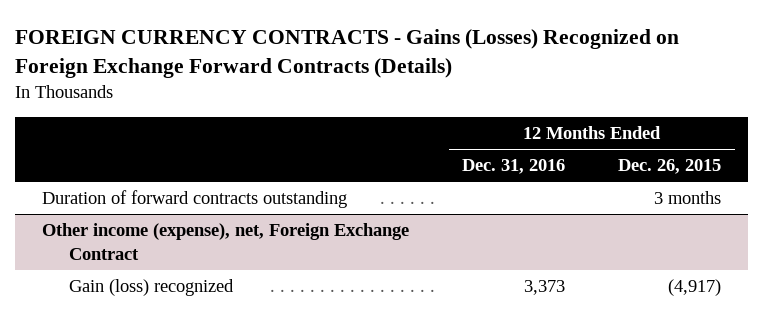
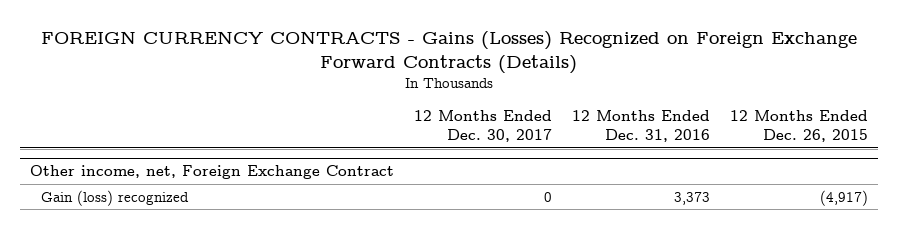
none -> [414,110,553,143] 12 Months Ended Dec. 30, 2017
[41,190,347,209] Duration of forward contracts outstanding -> none
[41,223,409,261] Other income (expense), net, Foreign Exchange Contract -> [30,165,395,180] Other income, net, Foreign Exchange Contract

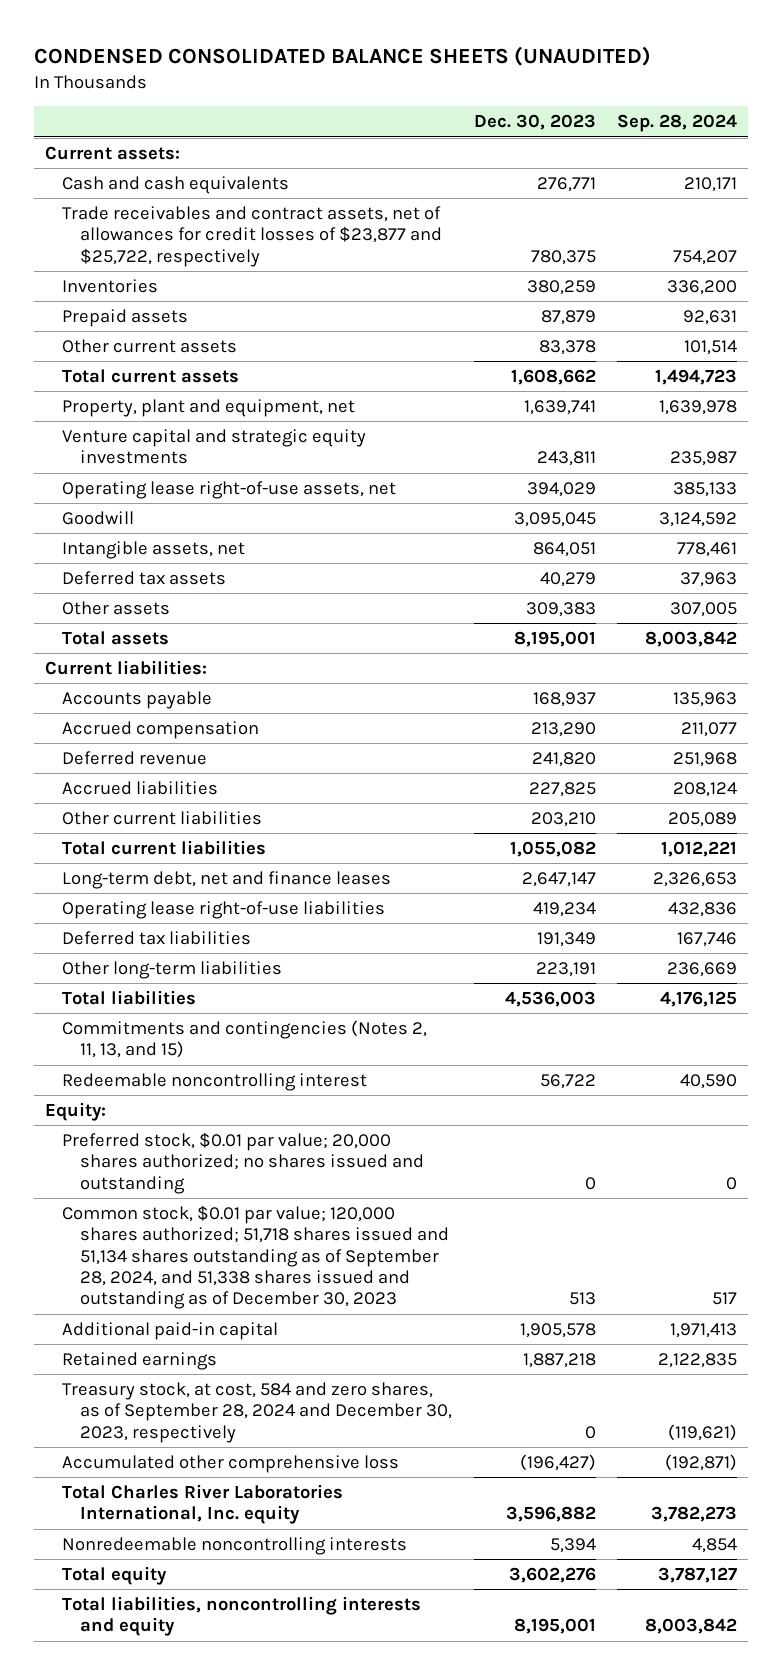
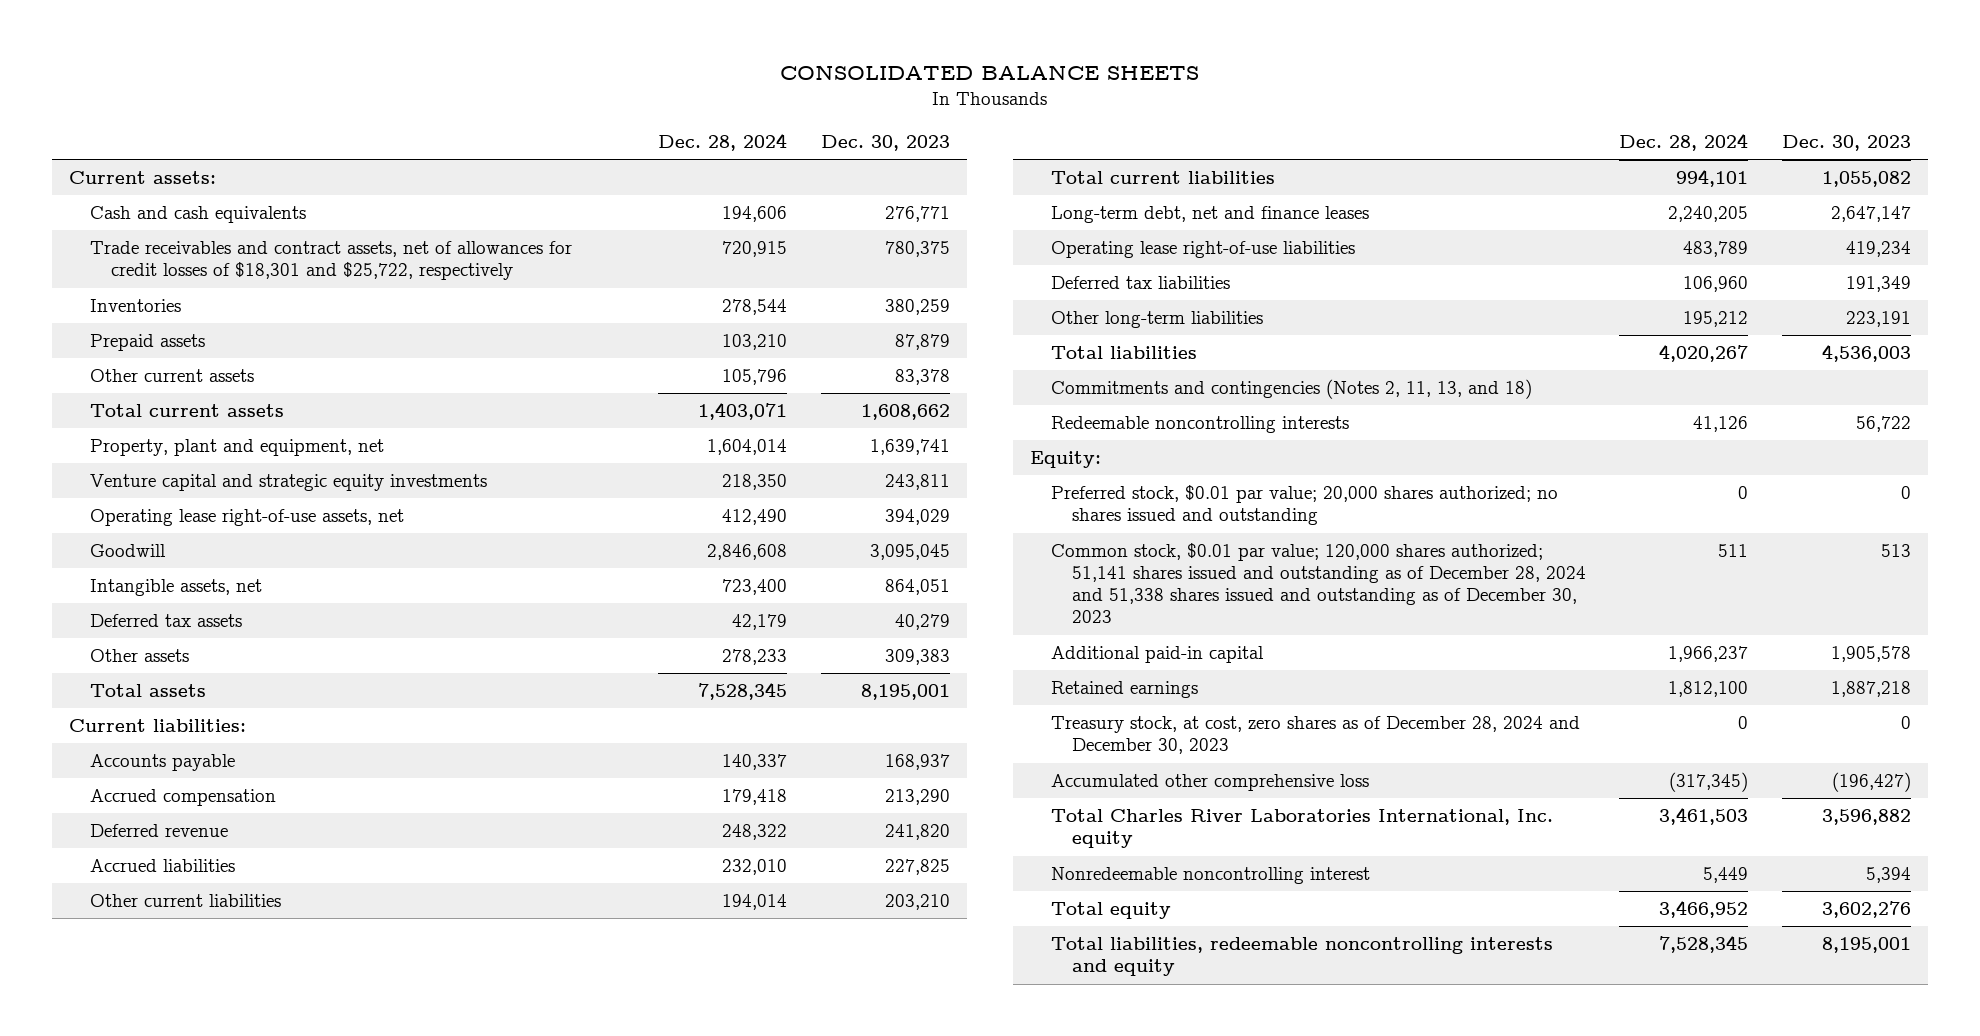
[33,45,651,66] CONDENSED CONSOLIDATED BALANCE SHEETS (UNAUDITED) -> [779,65,1199,81] CONSOLIDATED BALANCE SHEETS
[617,114,738,133] Sep. 28, 2024 -> none
none -> [658,132,788,151] Dec. 28, 2024
[62,205,443,267] Trade receivables and contract assets, net of allowances for credit losses of $23,877 and $25,722, respectively -> [89,241,572,281] Trade receivables and contract assets, net of allowances for credit losses of $18,301 and $25,722, respectively
[62,1019,428,1059] Commitments and contingencies (Notes 2, 11, 13, and 15) -> [1050,379,1532,400] Commitments and contingencies (Notes 2, 11, 13, and 18)
[62,1072,368,1091] Redeemable noncontrolling interest -> [1050,416,1349,434] Redeemable noncontrolling interests
[62,1204,450,1310] Common stock, $0.01 par value; 120,000 shares authorized; 51,718 shares issued and 51,134 shares outstanding as of September 28, 2024, and 51,338 shares issued and outstanding as of December 30, 2023 -> [1050,543,1586,624] Common stock, $0.01 par value; 120,000 shares authorized; 51,141 shares issued and outstanding as of December 28, 2024 and 51,338 shares issued and outstanding as of December 30, 2023
[62,1381,453,1443] Treasury stock, at cost, 584 and zero shares, as of September 28, 2024 and December 30, 2023, respectively -> [1050,716,1580,755] Treasury stock, at cost, zero shares as of December 28, 2024 and December 30, 2023
[62,1536,408,1555] Nonredeemable noncontrolling interests -> [1050,867,1370,885] Nonredeemable noncontrolling interest
[62,1595,422,1637] Total liabilities, noncontrolling interests and equity -> [1050,937,1553,977] Total liabilities, redeemable noncontrolling interests and equity

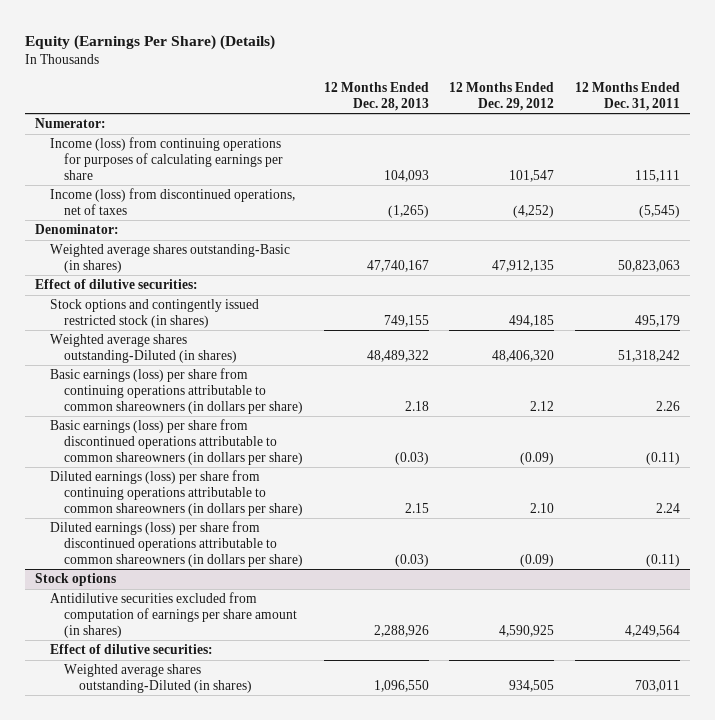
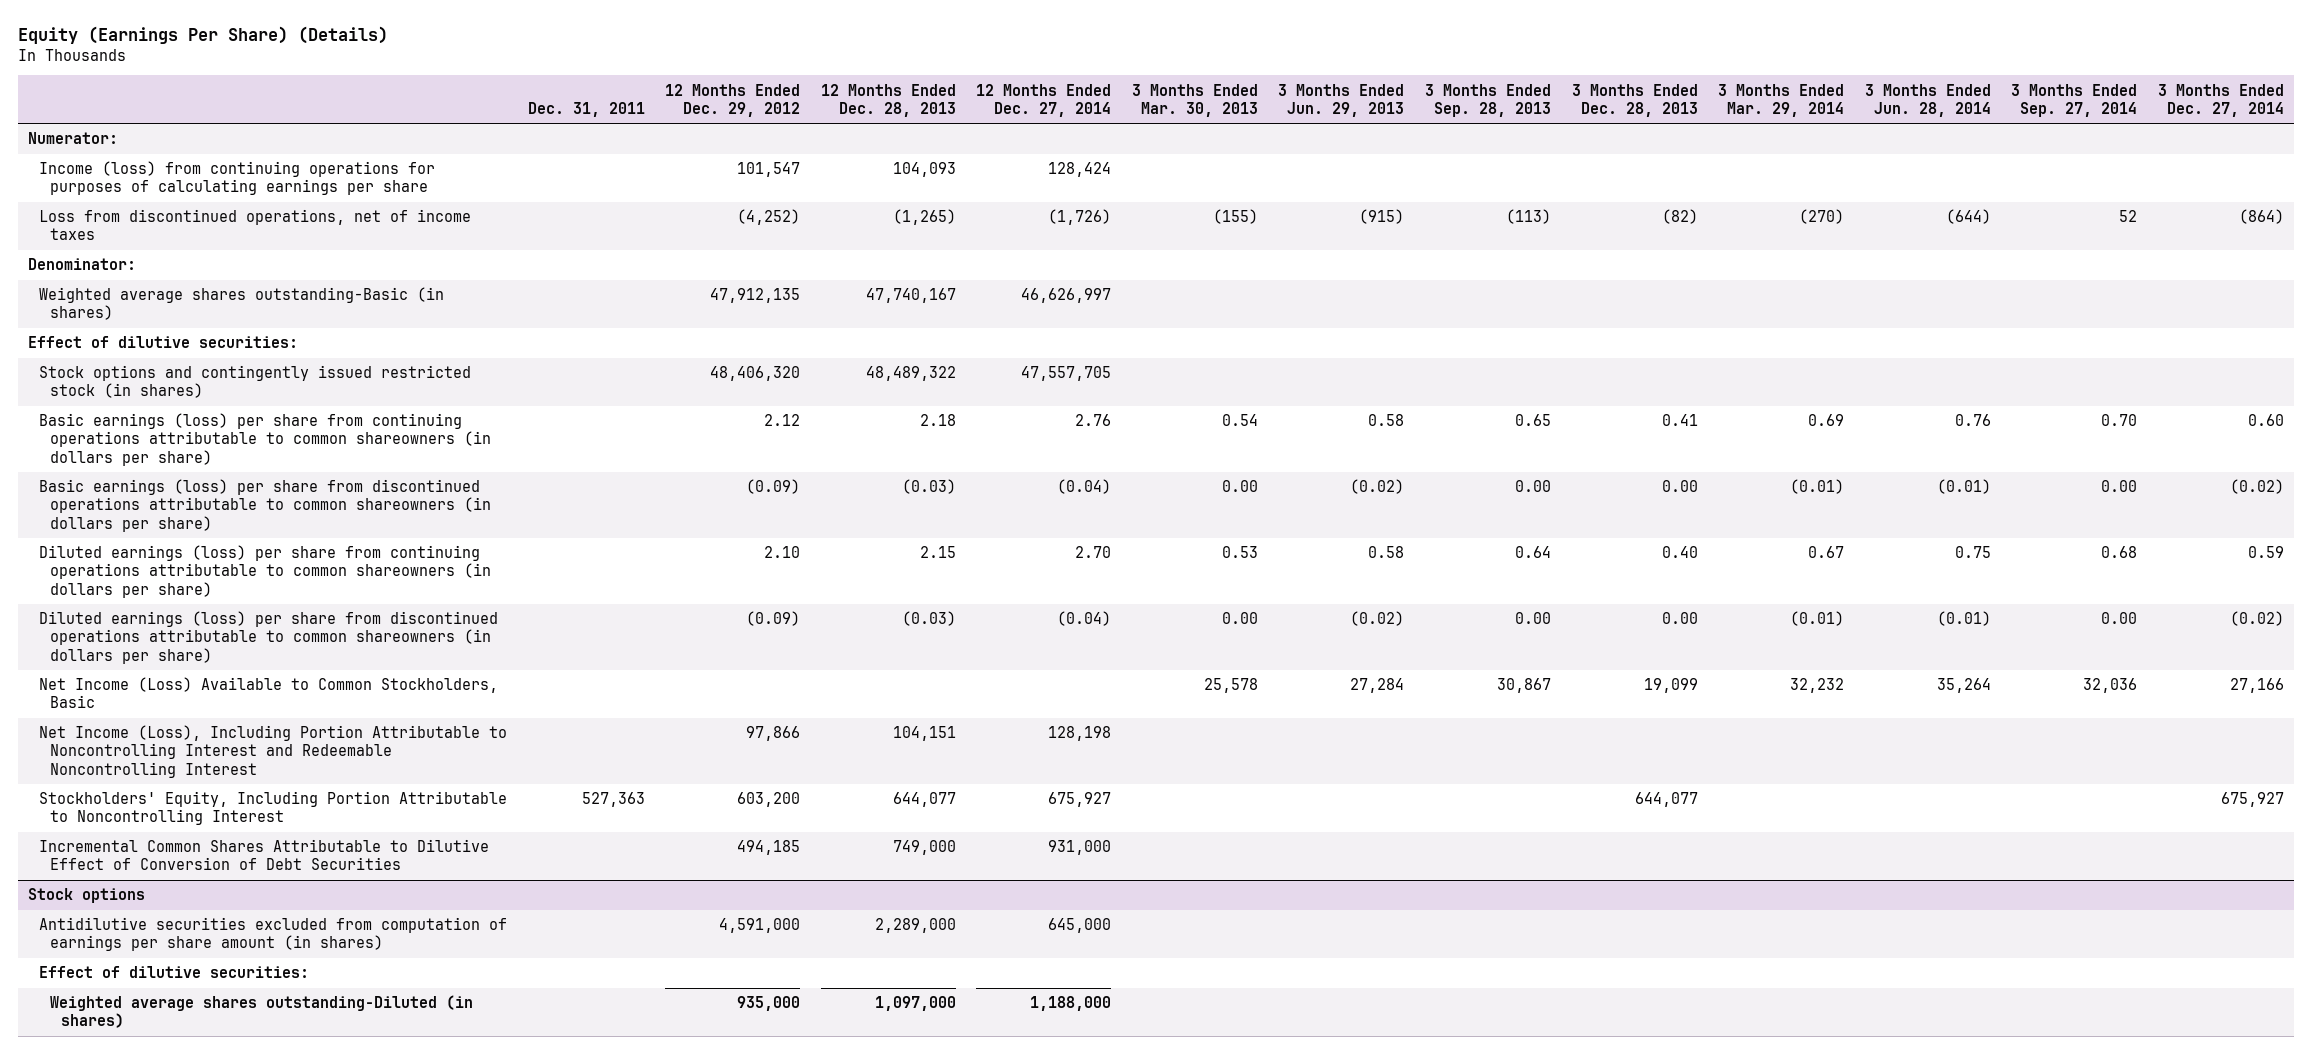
[574,81,680,111] 12 Months Ended Dec. 31, 2011 -> none
none -> [527,101,645,117] Dec. 31, 2011
none -> [976,83,1112,117] 12 Months Ended Dec. 27, 2014
none -> [1131,83,1258,117] 3 Months Ended Mar. 30, 2013
none -> [1278,83,1405,117] 3 Months Ended Jun. 29, 2013
none -> [1424,83,1551,117] 3 Months Ended Sep. 28, 2013
none -> [1571,83,1698,117] 3 Months Ended Dec. 28, 2013
none -> [1718,83,1845,117] 3 Months Ended Mar. 29, 2014
none -> [1864,83,1991,117] 3 Months Ended Jun. 28, 2014
none -> [2011,83,2138,117] 3 Months Ended Sep. 27, 2014
none -> [2157,83,2284,117] 3 Months Ended Dec. 27, 2014
[49,188,295,215] Income (loss) from discontinued operations, net of taxes -> [39,209,472,241] Loss from discontinued operations, net of income taxes
[49,334,238,363] Weighted average shares outstanding-Diluted (in shares) -> none
[383,314,429,327] 749,155 -> [865,366,956,382] 48,489,322
[509,314,555,327] 494,185 -> [710,366,801,382] 48,406,320
none -> [39,677,499,709] Net Income (Loss) Available to Common Stockholders, Basic
none -> [39,725,508,778] Net Income (Loss), Including Portion Attributable to Noncontrolling Interest and Redeemable Noncontrolling Interest
none -> [39,791,508,826] Stockholders' Equity, Including Portion Attributable to Noncontrolling Interest
none -> [39,839,490,871] Incremental Common Shares Attributable to Dilutive Effect of Conversion of Debt Securities
[373,624,429,637] 2,288,926 -> [874,918,956,934] 2,289,000
[499,624,555,637] 4,590,925 -> [719,918,801,934] 4,591,000
[373,679,429,692] 1,096,550 -> [874,996,956,1012] 1,097,000
[509,679,555,692] 934,505 -> [737,996,801,1012] 935,000

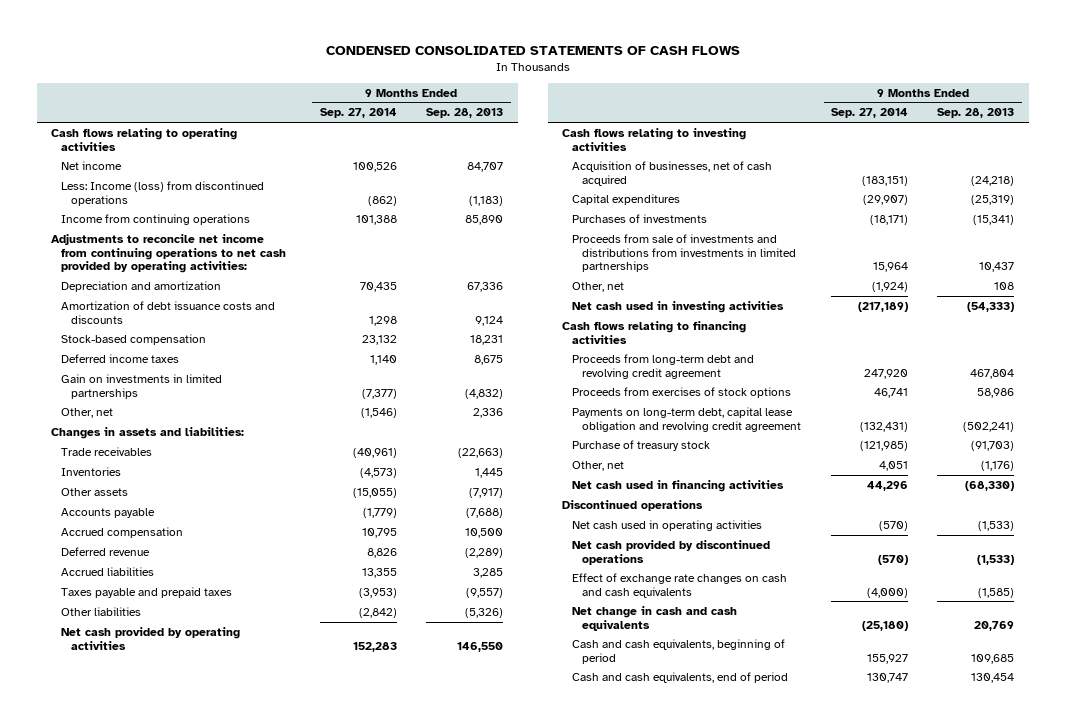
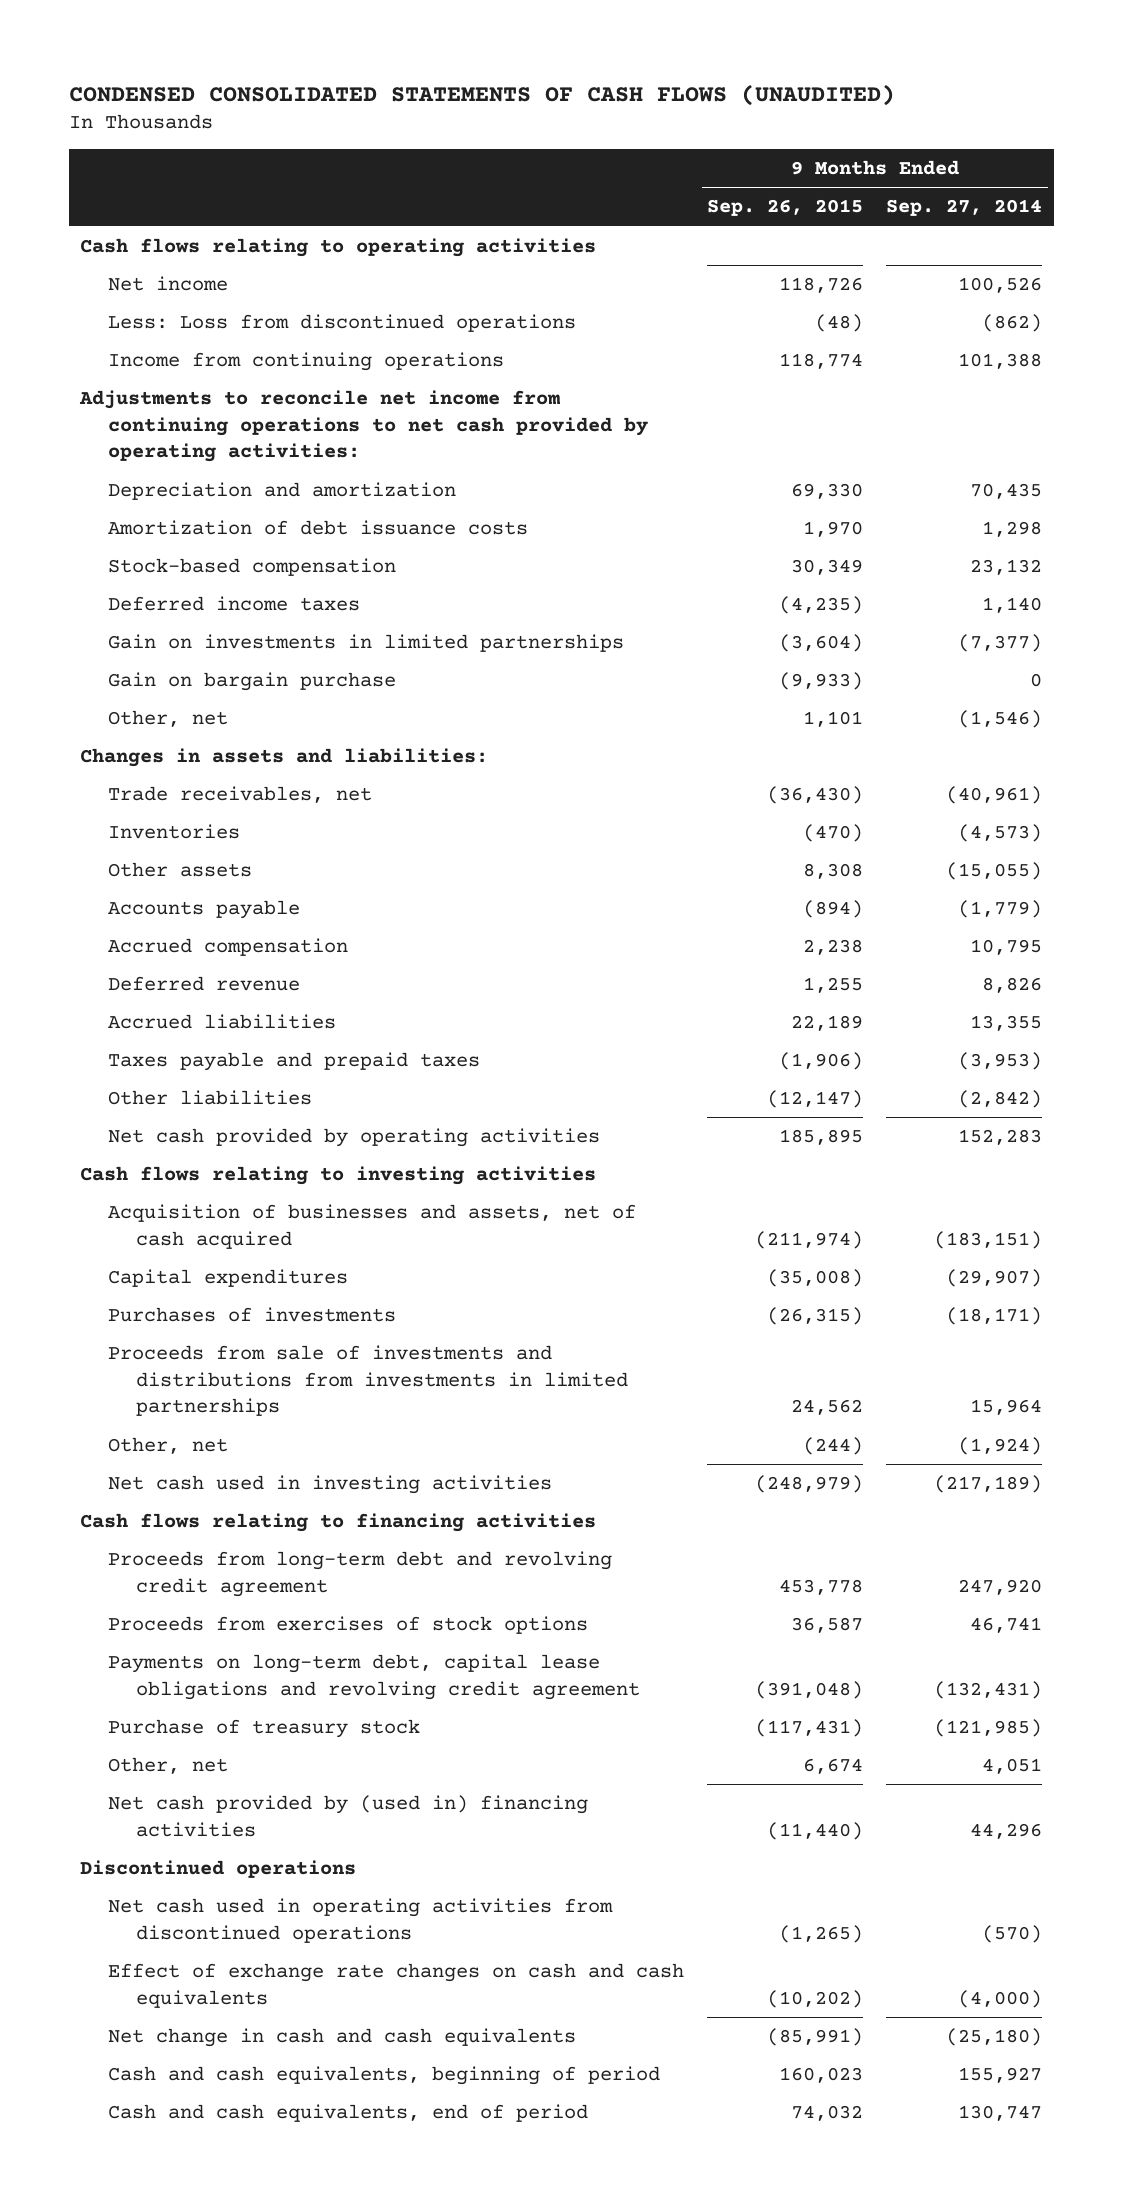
[325,45,740,55] CONDENSED CONSOLIDATED STATEMENTS OF CASH FLOWS -> [68,83,895,106] CONDENSED CONSOLIDATED STATEMENTS OF CASH FLOWS (UNAUDITED)
[426,108,504,119] Sep. 28, 2013 -> none
none -> [707,199,864,217] Sep. 26, 2015
[61,180,265,206] Less: Income (loss) from discontinued operations -> [108,314,577,333] Less: Loss from discontinued operations
[61,300,276,324] Amortization of debt issuance costs and discounts -> [108,520,529,536] Amortization of debt issuance costs
none -> [108,672,397,692] Gain on bargain purchase
[61,446,153,456] Trade receivables -> [108,786,373,804] Trade receivables, net
[572,160,773,186] Acquisition of businesses, net of cash acquired -> [108,1204,637,1249] Acquisition of businesses and assets, net of cash acquired
[572,406,802,432] Payments on long-term debt, capital lease obligation and revolving credit agreement -> [108,1654,641,1700] Payments on long-term debt, capital lease obligations and revolving credit agreement
[572,479,785,492] Net cash used in financing activities -> [108,1795,589,1837] Net cash provided by (used in) financing activities
[572,539,771,565] Net cash provided by discontinued operations -> none
[572,519,763,531] Net cash used in operating activities -> [108,1898,614,1943] Net cash used in operating activities from discontinued operations

